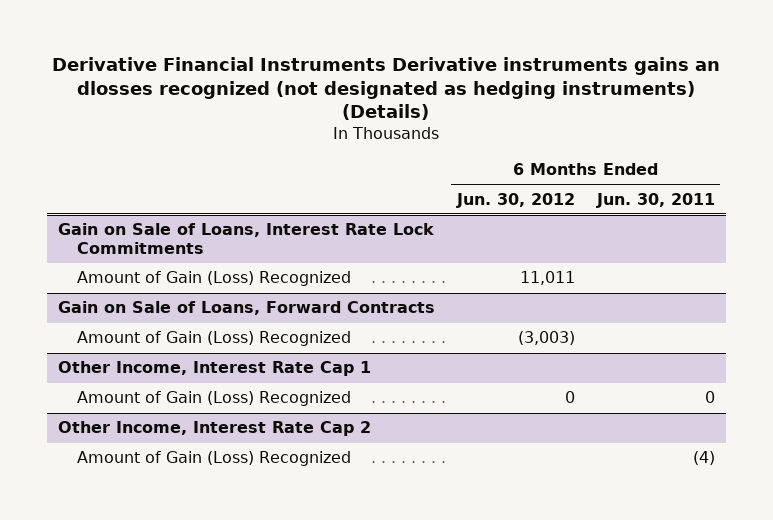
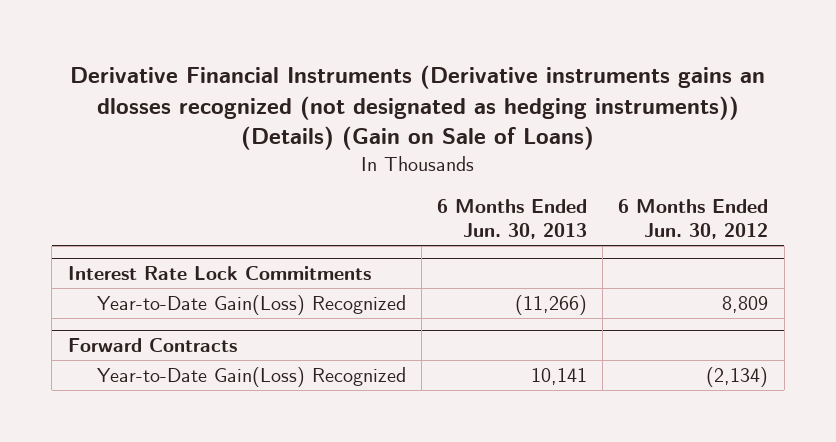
[52,56,721,121] Derivative Financial Instruments Derivative instruments gains an dlosses recognized (not designated as hedging instruments) (Details) -> [70,64,766,151] Derivative Financial Instruments (Derivative instruments gains an dlosses recognized (not designated as hedging instruments)) (Details) (Gain on Sale of Loans)
[595,192,715,208] Jun. 30, 2011 -> none
none -> [437,199,588,240] 6 Months Ended Jun. 30, 2013
[58,223,435,255] Gain on Sale of Loans, Interest Rate Lock Commitments -> none
[58,301,436,316] Gain on Sale of Loans, Forward Contracts -> none
[58,361,372,377] Other Income, Interest Rate Cap 1 -> none
[77,391,352,407] Amount of Gain (Loss) Recognized -> none
[58,421,372,437] Other Income, Interest Rate Cap 2 -> none
[77,451,352,467] Amount of Gain (Loss) Recognized -> none
none -> [67,266,371,281] Interest Rate Lock Commitments
[77,271,352,287] Amount of Gain (Loss) Recognized -> [96,295,406,316] Year-to-Date Gain(Loss) Recognized
[519,271,575,286] 11,011 -> [722,296,769,314] 8,809
none -> [67,338,237,353] Forward Contracts
[77,331,352,347] Amount of Gain (Loss) Recognized -> [96,367,406,388] Year-to-Date Gain(Loss) Recognized
[517,331,575,346] (3,003) -> [706,367,769,388] (2,134)

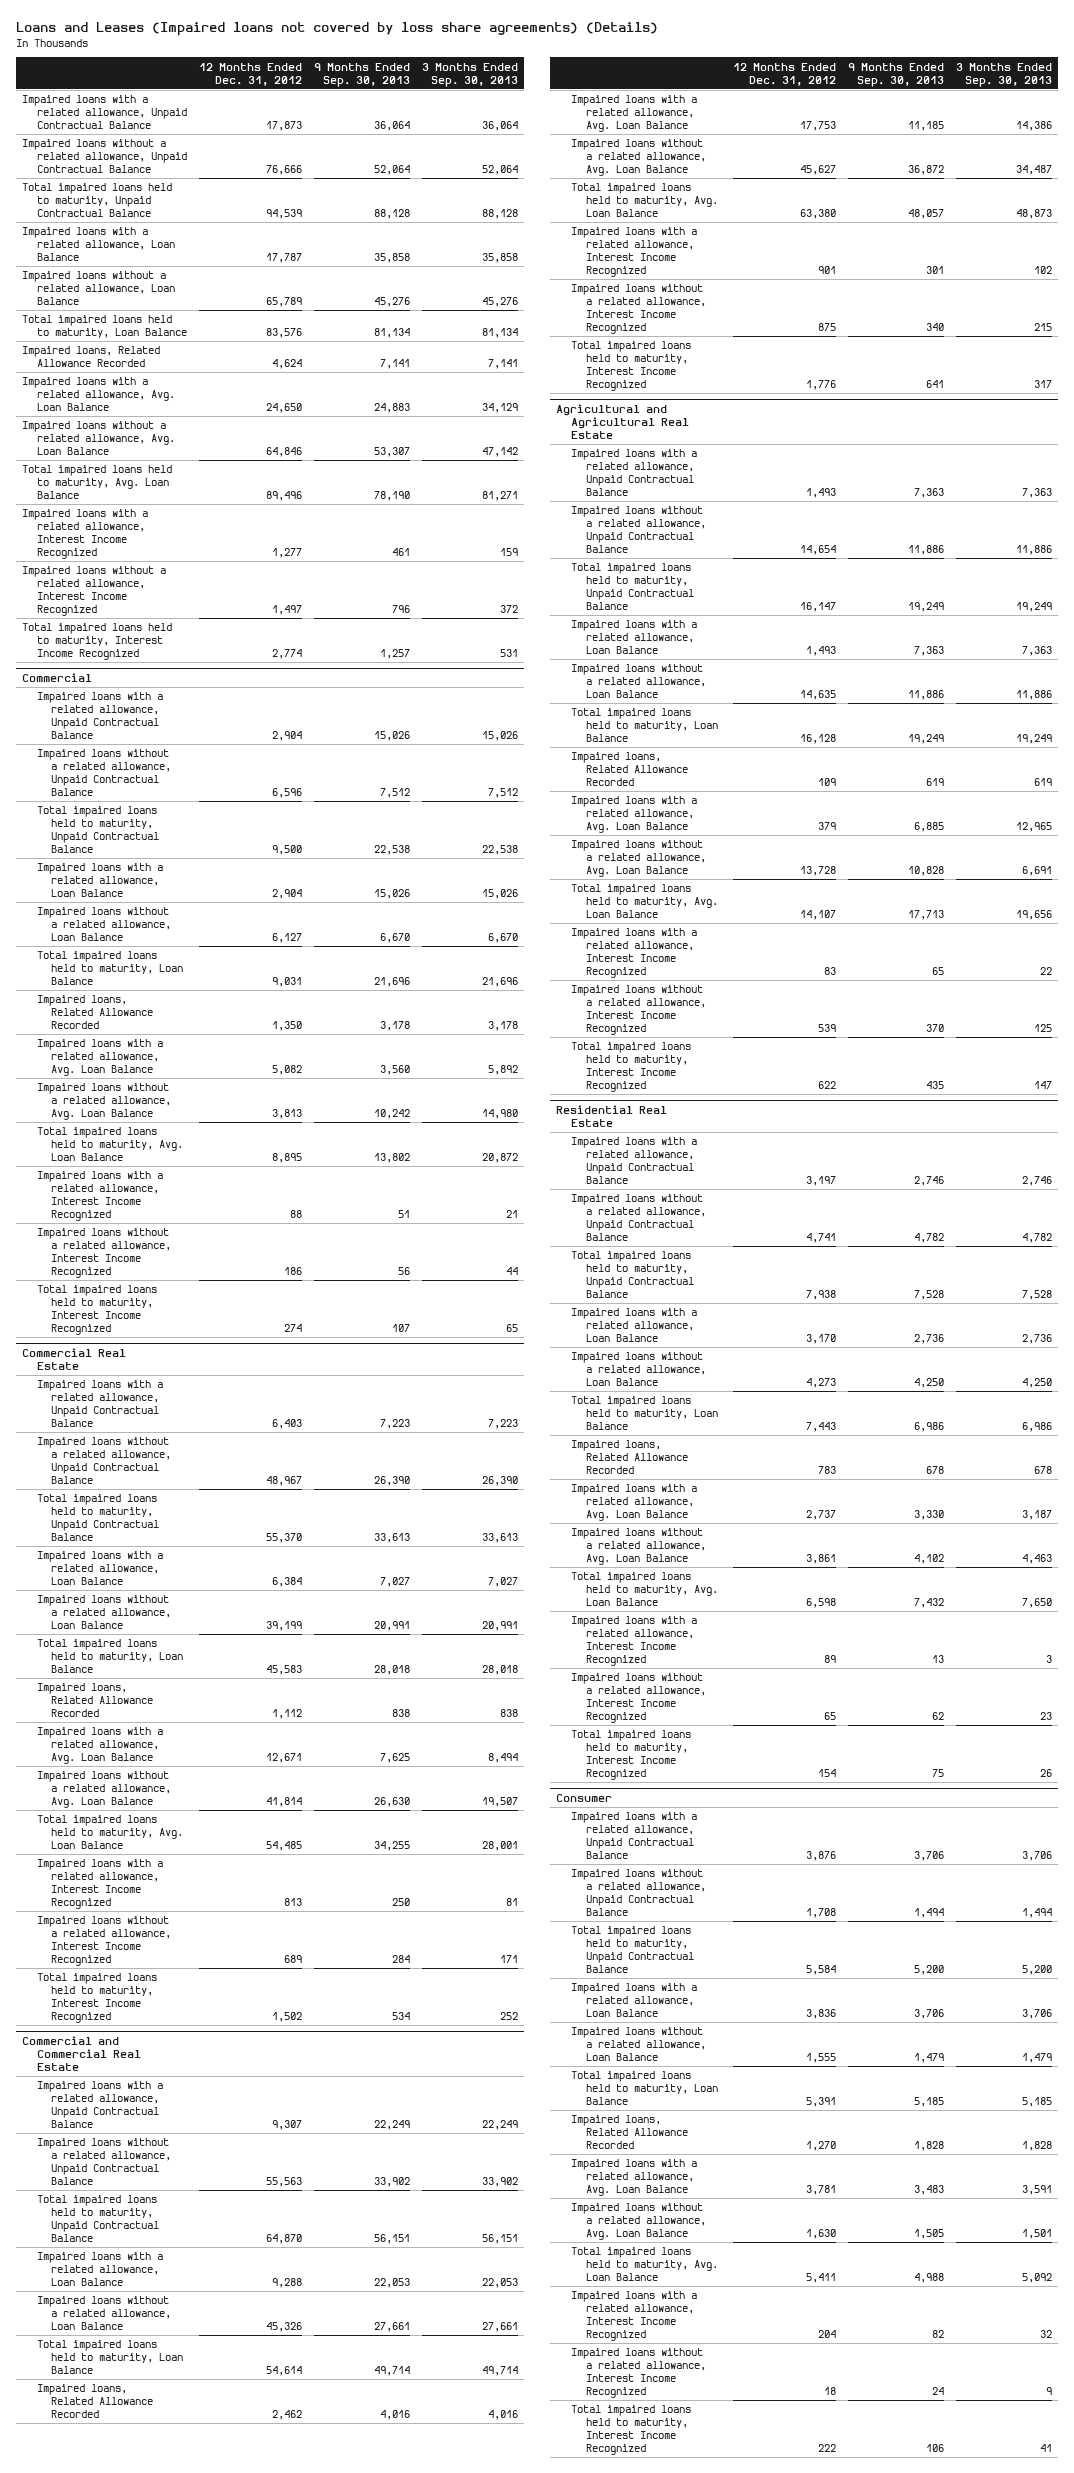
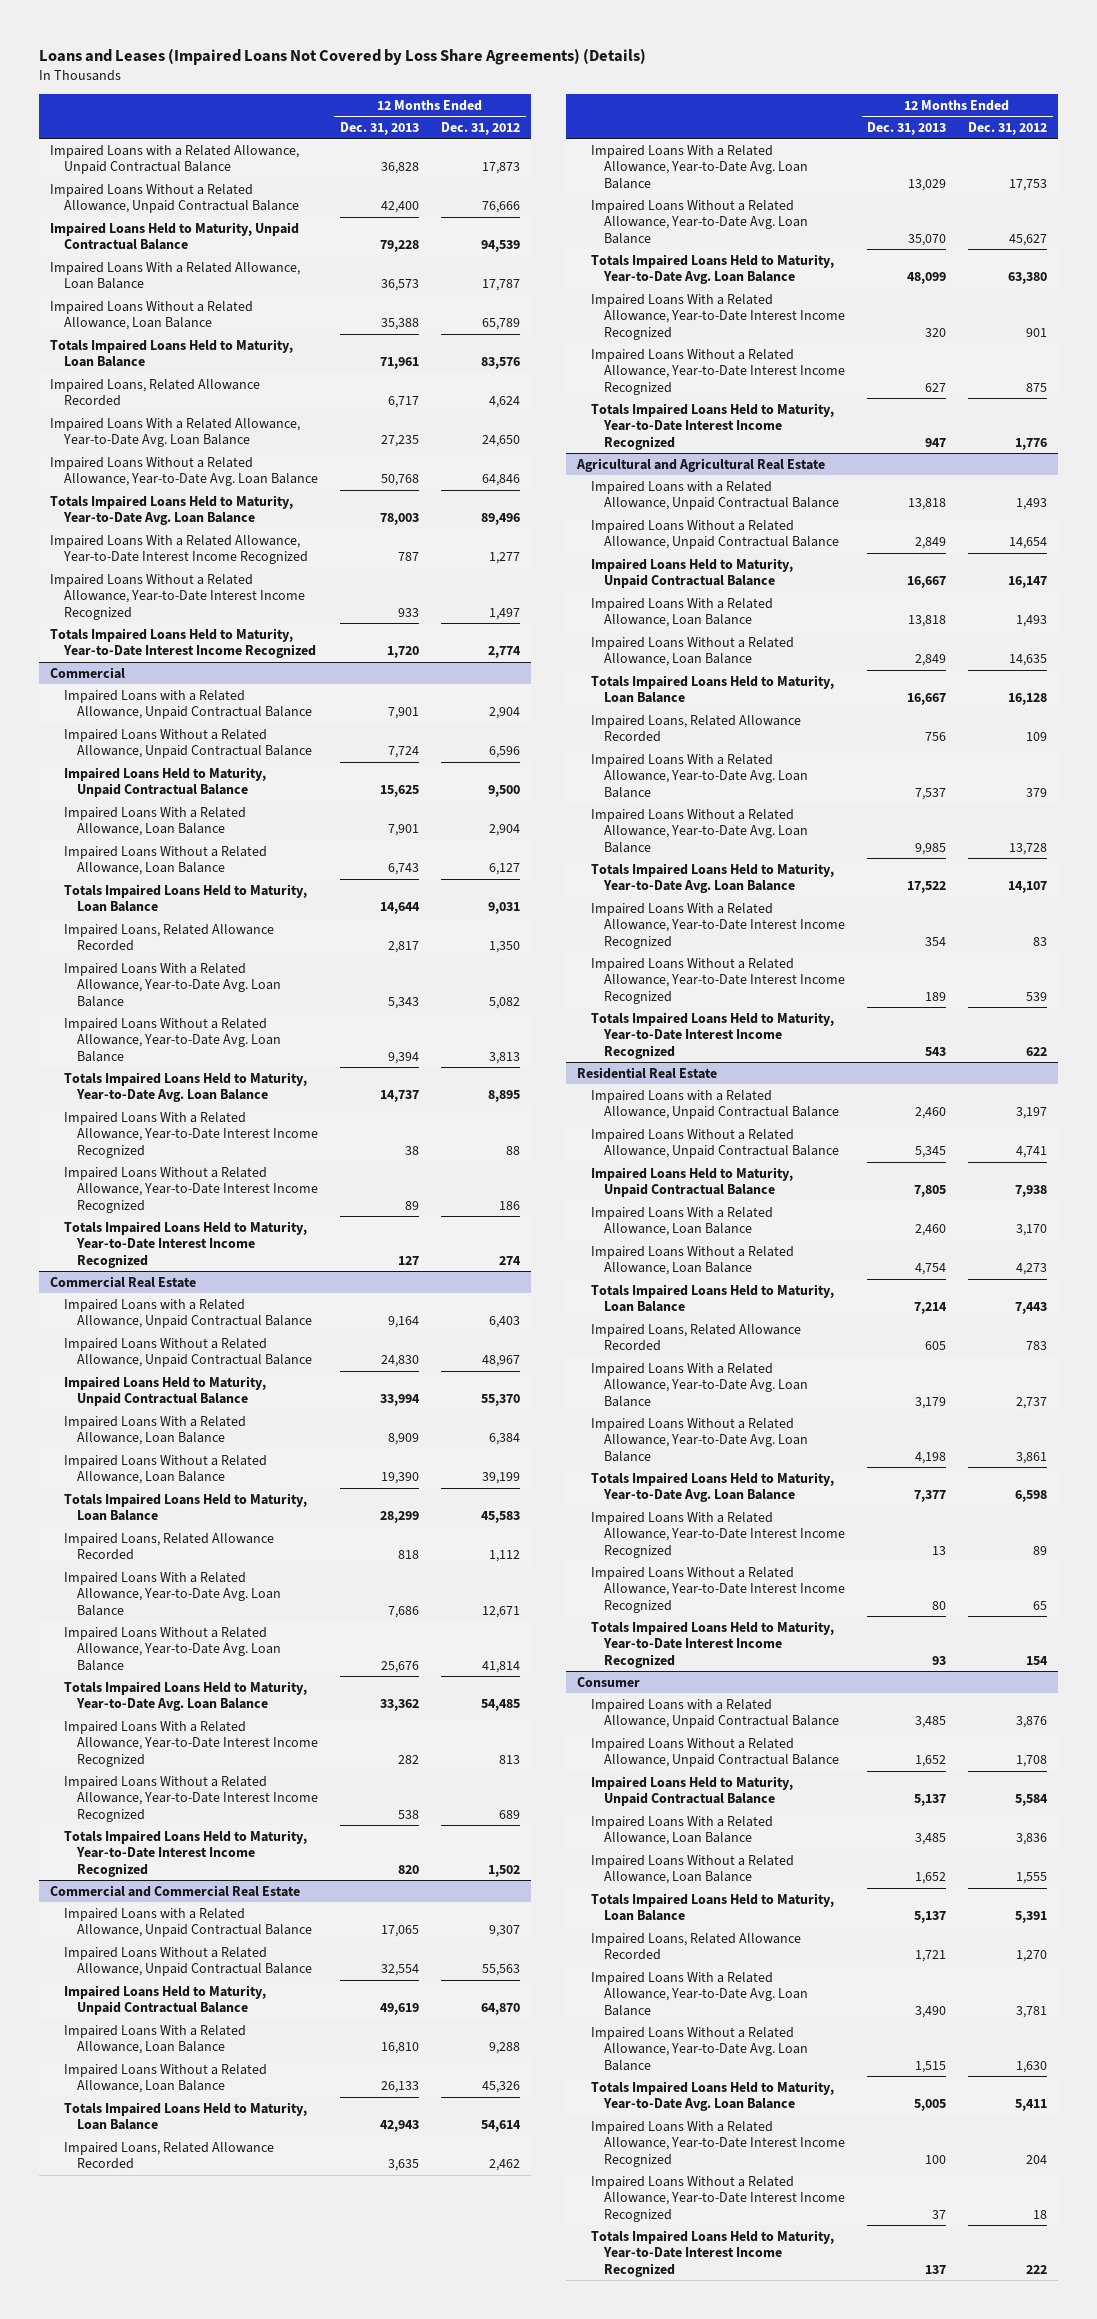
[15,22,658,37] Loans and Leases (Impaired loans not covered by loss share agreements) (Details) -> [39,48,647,66] Loans and Leases (Impaired Loans Not Covered by Loss Share Agreements) (Details)
[313,62,410,87] 9 Months Ended Sep. 30, 2013 -> none
[421,62,518,87] 3 Months Ended Sep. 30, 2013 -> none
none -> [339,121,419,135] Dec. 31, 2013
[21,95,187,130] Impaired loans with a related allowance, Unpaid Contractual Balance -> [50,144,300,175] Impaired Loans with a Related Allowance, Unpaid Contractual Balance
[21,139,187,174] Impaired loans without a related allowance, Unpaid Contractual Balance -> [50,183,299,214] Impaired Loans Without a Related Allowance, Unpaid Contractual Balance
[21,183,172,218] Total impaired loans held to maturity, Unpaid Contractual Balance -> [50,221,300,251] Impaired Loans Held to Maturity, Unpaid Contractual Balance
[21,227,175,262] Impaired loans with a related allowance, Loan Balance -> [50,261,301,290] Impaired Loans With a Related Allowance, Loan Balance
[21,271,175,306] Impaired loans without a related allowance, Loan Balance -> [50,300,254,331] Impaired Loans Without a Related Allowance, Loan Balance
[21,315,187,339] Total impaired loans held to maturity, Loan Balance -> [50,338,294,368] Totals Impaired Loans Held to Maturity, Loan Balance
[21,346,160,368] Impaired loans, Related Allowance Recorded -> [50,378,261,407] Impaired Loans, Related Allowance Recorded
[21,377,175,412] Impaired loans with a related allowance, Avg. Loan Balance -> [50,417,301,448] Impaired Loans With a Related Allowance, Year-to-Date Avg. Loan Balance
[21,421,175,456] Impaired loans without a related allowance, Avg. Loan Balance -> [50,456,318,487] Impaired Loans Without a Related Allowance, Year-to-Date Avg. Loan Balance
[21,465,172,500] Total impaired loans held to maturity, Avg. Loan Balance -> [50,494,294,526] Totals Impaired Loans Held to Maturity, Year-to-Date Avg. Loan Balance
[21,509,148,560] Impaired loans with a related allowance, Interest Income Recognized -> [50,534,308,565] Impaired Loans With a Related Allowance, Year-to-Date Interest Income Recognized
[21,566,166,617] Impaired loans without a related allowance, Interest Income Recognized -> [50,573,305,620] Impaired Loans Without a Related Allowance, Year-to-Date Interest Income Recognized
[21,623,172,661] Total impaired loans held to maturity, Interest Income Recognized -> [50,627,316,659] Totals Impaired Loans Held to Maturity, Year-to-Date Interest Income Recognized
[36,692,163,740] Impaired loans with a related allowance, Unpaid Contractual Balance -> [63,689,312,720] Impaired Loans with a Related Allowance, Unpaid Contractual Balance
[36,749,172,797] Impaired loans without a related allowance, Unpaid Contractual Balance -> [63,728,312,759] Impaired Loans Without a Related Allowance, Unpaid Contractual Balance
[36,806,160,854] Total impaired loans held to maturity, Unpaid Contractual Balance -> [63,766,266,798] Impaired Loans Held to Maturity, Unpaid Contractual Balance
[36,863,163,898] Impaired loans with a related allowance, Loan Balance -> [63,806,246,837] Impaired Loans With a Related Allowance, Loan Balance
[36,907,172,942] Impaired loans without a related allowance, Loan Balance -> [63,845,267,876] Impaired Loans Without a Related Allowance, Loan Balance
[36,951,184,986] Total impaired loans held to maturity, Loan Balance -> [63,883,307,913] Totals Impaired Loans Held to Maturity, Loan Balance
[36,995,154,1030] Impaired loans, Related Allowance Recorded -> [63,923,274,952] Impaired Loans, Related Allowance Recorded
[36,1039,163,1077] Impaired loans with a related allowance, Avg. Loan Balance -> [63,962,281,1007] Impaired Loans With a Related Allowance, Year-to-Date Avg. Loan Balance
[36,1083,172,1121] Impaired loans without a related allowance, Avg. Loan Balance -> [63,1017,281,1062] Impaired Loans Without a Related Allowance, Year-to-Date Avg. Loan Balance
[36,1127,184,1162] Total impaired loans held to maturity, Avg. Loan Balance -> [63,1071,307,1103] Totals Impaired Loans Held to Maturity, Year-to-Date Avg. Loan Balance
[36,1171,163,1222] Impaired loans with a related allowance, Interest Income Recognized -> [63,1111,318,1158] Impaired Loans With a Related Allowance, Year-to-Date Interest Income Recognized
[36,1228,172,1279] Impaired loans without a related allowance, Interest Income Recognized -> [63,1166,318,1213] Impaired Loans Without a Related Allowance, Year-to-Date Interest Income Recognized
[36,1285,157,1336] Total impaired loans held to maturity, Interest Income Recognized -> [63,1220,307,1268] Totals Impaired Loans Held to Maturity, Year-to-Date Interest Income Recognized
[36,1380,163,1428] Impaired loans with a related allowance, Unpaid Contractual Balance -> [63,1298,312,1329] Impaired Loans with a Related Allowance, Unpaid Contractual Balance
[36,1437,172,1485] Impaired loans without a related allowance, Unpaid Contractual Balance -> [63,1337,312,1368] Impaired Loans Without a Related Allowance, Unpaid Contractual Balance
[36,1494,160,1542] Total impaired loans held to maturity, Unpaid Contractual Balance -> [63,1375,266,1407] Impaired Loans Held to Maturity, Unpaid Contractual Balance
[36,1551,163,1586] Impaired loans with a related allowance, Loan Balance -> [63,1415,246,1446] Impaired Loans With a Related Allowance, Loan Balance
[36,1595,172,1630] Impaired loans without a related allowance, Loan Balance -> [63,1454,267,1485] Impaired Loans Without a Related Allowance, Loan Balance
[36,1639,184,1674] Total impaired loans held to maturity, Loan Balance -> [63,1492,307,1522] Totals Impaired Loans Held to Maturity, Loan Balance
[36,1683,154,1718] Impaired loans, Related Allowance Recorded -> [63,1532,274,1561] Impaired Loans, Related Allowance Recorded
[36,1727,163,1765] Impaired loans with a related allowance, Avg. Loan Balance -> [63,1571,281,1616] Impaired Loans With a Related Allowance, Year-to-Date Avg. Loan Balance
[36,1771,172,1809] Impaired loans without a related allowance, Avg. Loan Balance -> [63,1626,281,1671] Impaired Loans Without a Related Allowance, Year-to-Date Avg. Loan Balance
[36,1815,184,1850] Total impaired loans held to maturity, Avg. Loan Balance -> [63,1680,307,1712] Totals Impaired Loans Held to Maturity, Year-to-Date Avg. Loan Balance
[36,1859,163,1910] Impaired loans with a related allowance, Interest Income Recognized -> [63,1720,318,1767] Impaired Loans With a Related Allowance, Year-to-Date Interest Income Recognized
[36,1916,172,1967] Impaired loans without a related allowance, Interest Income Recognized -> [63,1775,318,1822] Impaired Loans Without a Related Allowance, Year-to-Date Interest Income Recognized
[36,1973,157,2024] Total impaired loans held to maturity, Interest Income Recognized -> [63,1829,307,1877] Totals Impaired Loans Held to Maturity, Year-to-Date Interest Income Recognized
[36,2081,163,2129] Impaired loans with a related allowance, Unpaid Contractual Balance -> [63,1907,312,1938] Impaired Loans with a Related Allowance, Unpaid Contractual Balance
[36,2138,172,2186] Impaired loans without a related allowance, Unpaid Contractual Balance -> [63,1946,312,1977] Impaired Loans Without a Related Allowance, Unpaid Contractual Balance
[36,2195,160,2243] Total impaired loans held to maturity, Unpaid Contractual Balance -> [63,1984,266,2016] Impaired Loans Held to Maturity, Unpaid Contractual Balance
[36,2252,163,2287] Impaired loans with a related allowance, Loan Balance -> [63,2024,246,2055] Impaired Loans With a Related Allowance, Loan Balance
[36,2296,172,2331] Impaired loans without a related allowance, Loan Balance -> [63,2063,267,2094] Impaired Loans Without a Related Allowance, Loan Balance
[36,2340,184,2375] Total impaired loans held to maturity, Loan Balance -> [63,2101,307,2131] Totals Impaired Loans Held to Maturity, Loan Balance
[36,2384,154,2419] Impaired loans, Related Allowance Recorded -> [63,2141,274,2170] Impaired Loans, Related Allowance Recorded
[571,95,698,133] Impaired loans with a related allowance, Avg. Loan Balance -> [590,144,809,189] Impaired Loans With a Related Allowance, Year-to-Date Avg. Loan Balance
[571,139,706,177] Impaired loans without a related allowance, Avg. Loan Balance -> [590,199,809,244] Impaired Loans Without a Related Allowance, Year-to-Date Avg. Loan Balance
[571,183,718,218] Total impaired loans held to maturity, Avg. Loan Balance -> [590,253,834,285] Totals Impaired Loans Held to Maturity, Year-to-Date Avg. Loan Balance
[571,227,698,278] Impaired loans with a related allowance, Interest Income Recognized -> [590,293,846,340] Impaired Loans With a Related Allowance, Year-to-Date Interest Income Recognized
[571,284,706,335] Impaired loans without a related allowance, Interest Income Recognized -> [590,348,846,395] Impaired Loans Without a Related Allowance, Year-to-Date Interest Income Recognized
[571,341,692,392] Total impaired loans held to maturity, Interest Income Recognized -> [590,402,834,450] Totals Impaired Loans Held to Maturity, Year-to-Date Interest Income Recognized
[571,449,698,497] Impaired loans with a related allowance, Unpaid Contractual Balance -> [590,480,840,511] Impaired Loans with a Related Allowance, Unpaid Contractual Balance
[571,506,706,554] Impaired loans without a related allowance, Unpaid Contractual Balance -> [590,519,840,550] Impaired Loans Without a Related Allowance, Unpaid Contractual Balance
[571,563,694,611] Total impaired loans held to maturity, Unpaid Contractual Balance -> [590,557,793,589] Impaired Loans Held to Maturity, Unpaid Contractual Balance
[571,620,698,655] Impaired loans with a related allowance, Loan Balance -> [590,597,773,628] Impaired Loans With a Related Allowance, Loan Balance
[571,664,706,699] Impaired loans without a related allowance, Loan Balance -> [590,636,794,667] Impaired Loans Without a Related Allowance, Loan Balance
[571,708,718,743] Total impaired loans held to maturity, Loan Balance -> [590,674,834,704] Totals Impaired Loans Held to Maturity, Loan Balance
[571,752,688,787] Impaired loans, Related Allowance Recorded -> [590,714,801,743] Impaired Loans, Related Allowance Recorded
[571,796,698,834] Impaired loans with a related allowance, Avg. Loan Balance -> [590,753,809,798] Impaired Loans With a Related Allowance, Year-to-Date Avg. Loan Balance
[571,840,706,878] Impaired loans without a related allowance, Avg. Loan Balance -> [590,808,809,853] Impaired Loans Without a Related Allowance, Year-to-Date Avg. Loan Balance
[571,884,718,919] Total impaired loans held to maturity, Avg. Loan Balance -> [590,862,834,894] Totals Impaired Loans Held to Maturity, Year-to-Date Avg. Loan Balance
[571,928,698,979] Impaired loans with a related allowance, Interest Income Recognized -> [590,902,846,949] Impaired Loans With a Related Allowance, Year-to-Date Interest Income Recognized
[571,985,706,1036] Impaired loans without a related allowance, Interest Income Recognized -> [590,957,846,1004] Impaired Loans Without a Related Allowance, Year-to-Date Interest Income Recognized
[571,1042,692,1093] Total impaired loans held to maturity, Interest Income Recognized -> [590,1011,834,1059] Totals Impaired Loans Held to Maturity, Year-to-Date Interest Income Recognized
[571,1137,698,1185] Impaired loans with a related allowance, Unpaid Contractual Balance -> [590,1089,840,1120] Impaired Loans with a Related Allowance, Unpaid Contractual Balance
[571,1194,706,1242] Impaired loans without a related allowance, Unpaid Contractual Balance -> [590,1128,840,1159] Impaired Loans Without a Related Allowance, Unpaid Contractual Balance
[571,1251,694,1299] Total impaired loans held to maturity, Unpaid Contractual Balance -> [590,1166,793,1198] Impaired Loans Held to Maturity, Unpaid Contractual Balance
[571,1308,698,1343] Impaired loans with a related allowance, Loan Balance -> [590,1206,773,1237] Impaired Loans With a Related Allowance, Loan Balance
[571,1352,706,1387] Impaired loans without a related allowance, Loan Balance -> [590,1245,794,1276] Impaired Loans Without a Related Allowance, Loan Balance
[571,1396,718,1431] Total impaired loans held to maturity, Loan Balance -> [590,1283,834,1313] Totals Impaired Loans Held to Maturity, Loan Balance
[571,1440,688,1475] Impaired loans, Related Allowance Recorded -> [590,1323,801,1352] Impaired Loans, Related Allowance Recorded
[571,1484,698,1522] Impaired loans with a related allowance, Avg. Loan Balance -> [590,1362,809,1407] Impaired Loans With a Related Allowance, Year-to-Date Avg. Loan Balance
[571,1528,706,1566] Impaired loans without a related allowance, Avg. Loan Balance -> [590,1417,809,1462] Impaired Loans Without a Related Allowance, Year-to-Date Avg. Loan Balance
[571,1572,718,1607] Total impaired loans held to maturity, Avg. Loan Balance -> [590,1471,834,1503] Totals Impaired Loans Held to Maturity, Year-to-Date Avg. Loan Balance
[571,1616,698,1667] Impaired loans with a related allowance, Interest Income Recognized -> [590,1511,846,1558] Impaired Loans With a Related Allowance, Year-to-Date Interest Income Recognized
[571,1673,706,1724] Impaired loans without a related allowance, Interest Income Recognized -> [590,1566,846,1613] Impaired Loans Without a Related Allowance, Year-to-Date Interest Income Recognized
[571,1730,692,1781] Total impaired loans held to maturity, Interest Income Recognized -> [590,1620,834,1668] Totals Impaired Loans Held to Maturity, Year-to-Date Interest Income Recognized
[571,1812,698,1860] Impaired loans with a related allowance, Unpaid Contractual Balance -> [590,1698,840,1729] Impaired Loans with a Related Allowance, Unpaid Contractual Balance
[571,1869,706,1917] Impaired loans without a related allowance, Unpaid Contractual Balance -> [590,1737,840,1768] Impaired Loans Without a Related Allowance, Unpaid Contractual Balance
[571,1926,694,1974] Total impaired loans held to maturity, Unpaid Contractual Balance -> [590,1775,793,1807] Impaired Loans Held to Maturity, Unpaid Contractual Balance
[571,1983,698,2018] Impaired loans with a related allowance, Loan Balance -> [590,1815,773,1846] Impaired Loans With a Related Allowance, Loan Balance
[571,2027,706,2062] Impaired loans without a related allowance, Loan Balance -> [590,1854,794,1885] Impaired Loans Without a Related Allowance, Loan Balance
[571,2071,718,2106] Total impaired loans held to maturity, Loan Balance -> [590,1892,834,1922] Totals Impaired Loans Held to Maturity, Loan Balance
[571,2115,688,2150] Impaired loans, Related Allowance Recorded -> [590,1932,801,1961] Impaired Loans, Related Allowance Recorded
[571,2159,698,2197] Impaired loans with a related allowance, Avg. Loan Balance -> [590,1971,809,2016] Impaired Loans With a Related Allowance, Year-to-Date Avg. Loan Balance
[571,2203,706,2241] Impaired loans without a related allowance, Avg. Loan Balance -> [590,2026,809,2071] Impaired Loans Without a Related Allowance, Year-to-Date Avg. Loan Balance
[571,2247,718,2282] Total impaired loans held to maturity, Avg. Loan Balance -> [590,2080,834,2112] Totals Impaired Loans Held to Maturity, Year-to-Date Avg. Loan Balance
[571,2291,698,2342] Impaired loans with a related allowance, Interest Income Recognized -> [590,2120,846,2167] Impaired Loans With a Related Allowance, Year-to-Date Interest Income Recognized
[571,2348,706,2399] Impaired loans without a related allowance, Interest Income Recognized -> [590,2175,846,2222] Impaired Loans Without a Related Allowance, Year-to-Date Interest Income Recognized
[571,2405,692,2456] Total impaired loans held to maturity, Interest Income Recognized -> [590,2229,834,2277] Totals Impaired Loans Held to Maturity, Year-to-Date Interest Income Recognized

